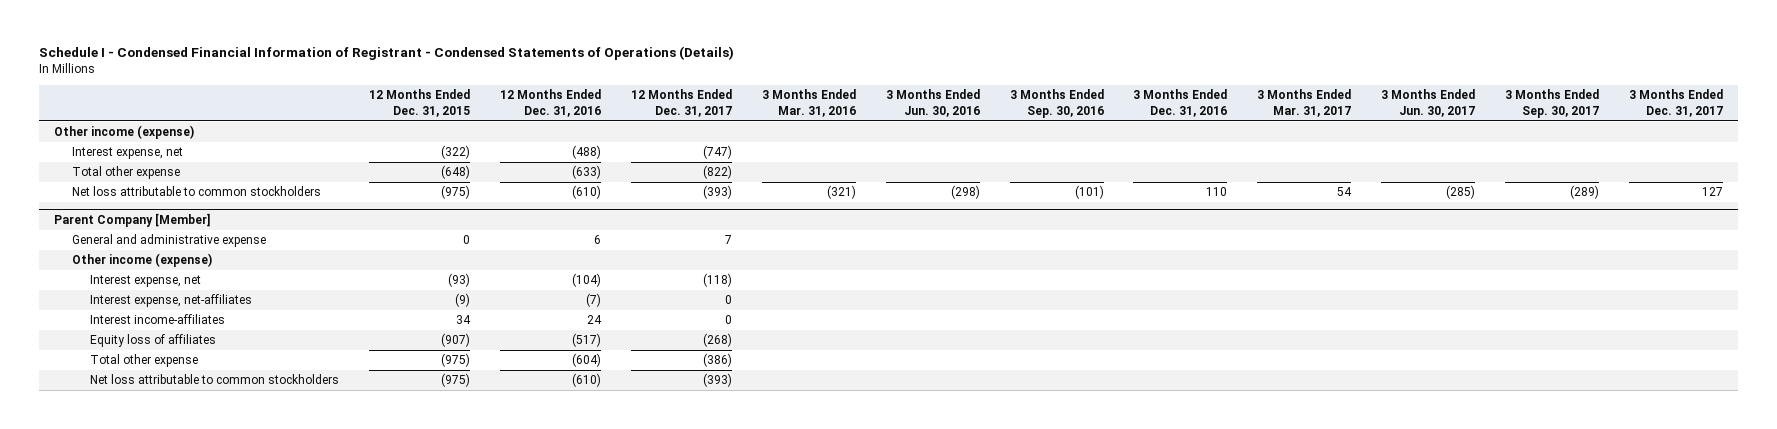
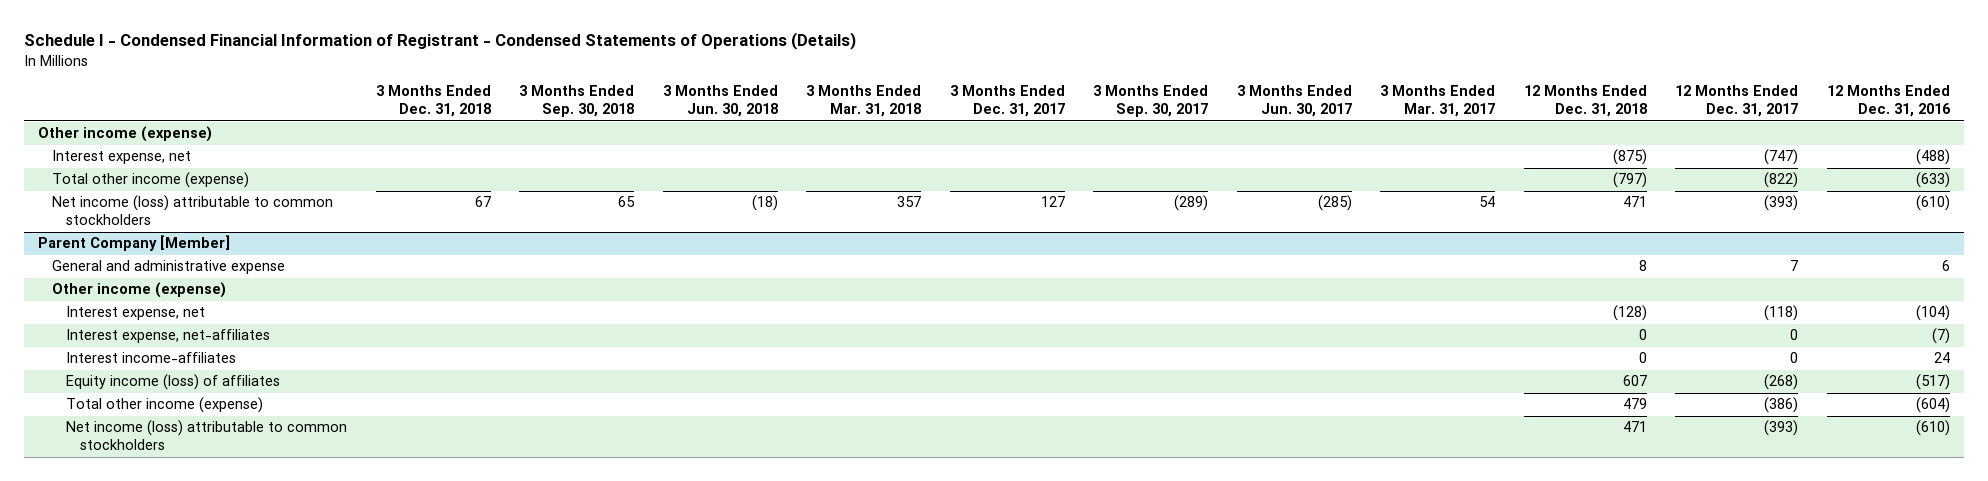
[369,89,471,117] 12 Months Ended Dec. 31, 2015 -> none
[761,89,856,117] 3 Months Ended Mar. 31, 2016 -> none
[885,89,980,117] 3 Months Ended Jun. 30, 2016 -> none
[1009,89,1104,118] 3 Months Ended Sep. 30, 2016 -> none
[1133,89,1228,117] 3 Months Ended Dec. 31, 2016 -> none
none -> [375,85,491,118] 3 Months Ended Dec. 31, 2018
none -> [519,85,635,118] 3 Months Ended Sep. 30, 2018
none -> [662,85,778,118] 3 Months Ended Jun. 30, 2018
none -> [806,85,922,118] 3 Months Ended Mar. 31, 2018
none -> [1523,85,1647,118] 12 Months Ended Dec. 31, 2018
[71,166,180,180] Total other expense -> [52,172,250,189] Total other income (expense)
[71,186,321,197] Net loss attributable to common stockholders -> [52,195,334,226] Net income (loss) attributable to common stockholders
[90,334,217,348] Equity loss of affiliates -> [66,374,281,391] Equity income (loss) of affiliates
[90,354,199,368] Total other expense -> [66,397,264,414] Total other income (expense)
[90,374,340,385] Net loss attributable to common stockholders -> [66,420,348,451] Net income (loss) attributable to common stockholders

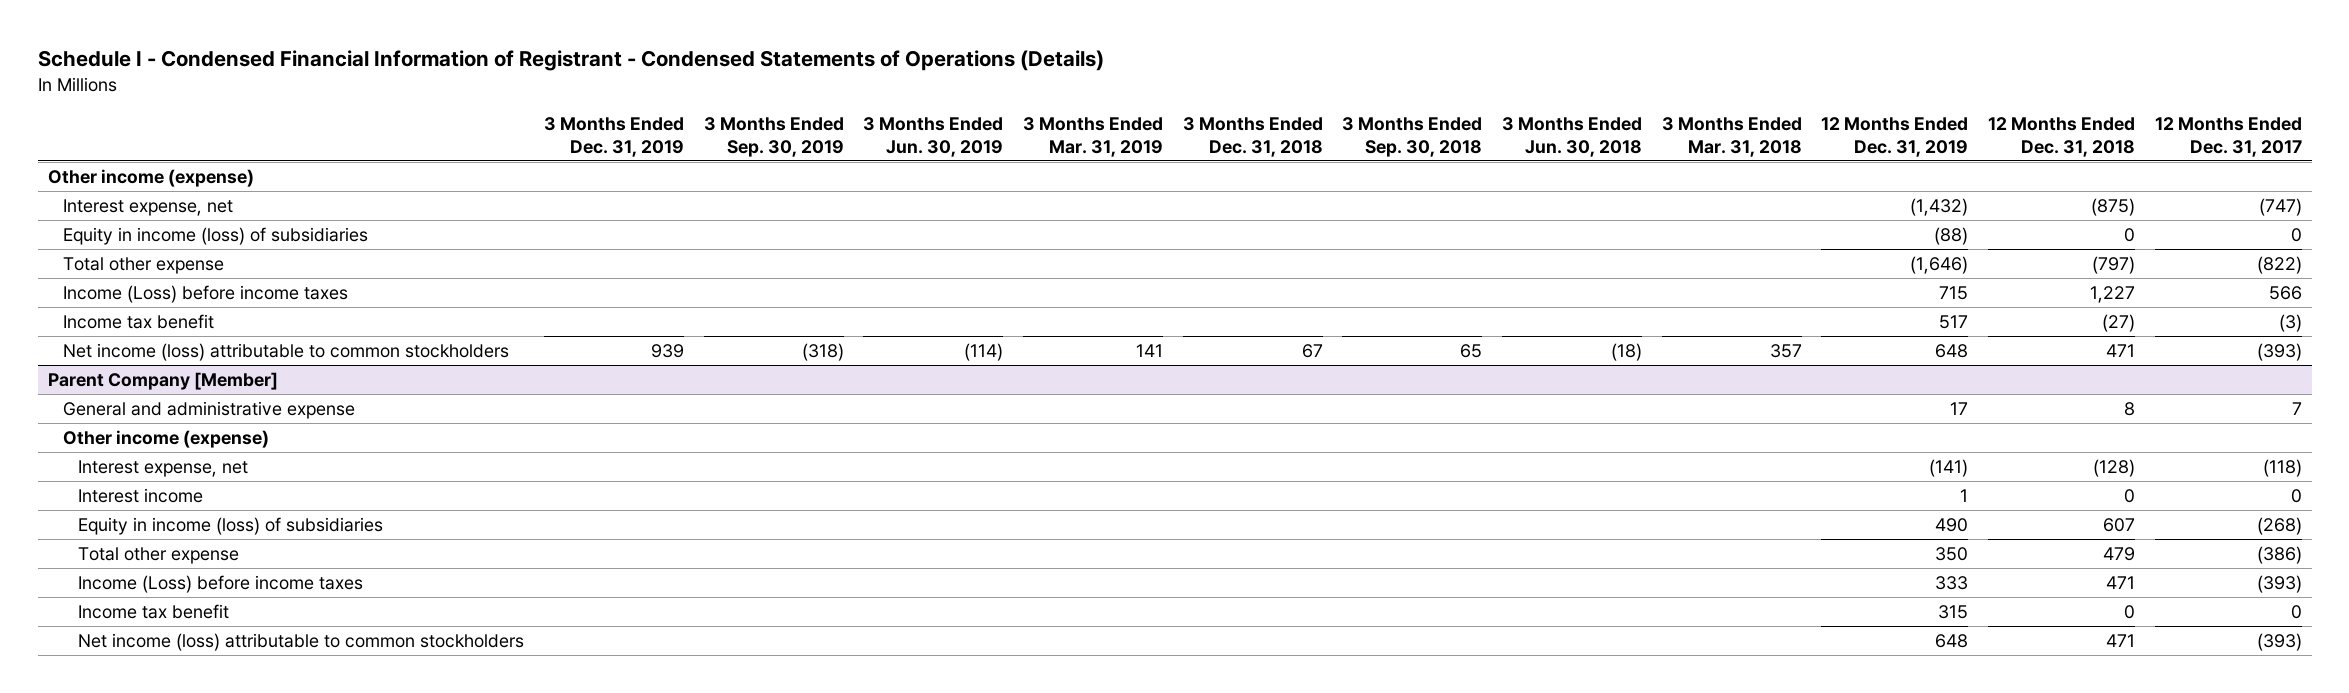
[949,85,1065,118] 3 Months Ended Dec. 31, 2017 -> none
[1093,85,1209,118] 3 Months Ended Sep. 30, 2017 -> none
[1236,85,1352,118] 3 Months Ended Jun. 30, 2017 -> none
[1380,85,1496,118] 3 Months Ended Mar. 31, 2017 -> none
[1826,85,1951,118] 12 Months Ended Dec. 31, 2016 -> none
none -> [543,116,684,157] 3 Months Ended Dec. 31, 2019
none -> [703,116,844,157] 3 Months Ended Sep. 30, 2019
none -> [863,116,1004,157] 3 Months Ended Jun. 30, 2019
none -> [1023,116,1164,157] 3 Months Ended Mar. 31, 2019
none -> [1821,116,1969,157] 12 Months Ended Dec. 31, 2019
none -> [63,227,369,246] Equity in income (loss) of subsidiaries
[52,172,250,189] Total other income (expense) -> [63,257,225,275] Total other expense
none -> [63,285,349,304] Income (Loss) before income taxes
none -> [63,314,215,330] Income tax benefit
[66,329,271,344] Interest expense, net-affiliates -> none
[66,352,237,364] Interest income-affiliates -> [78,488,204,504] Interest income
[66,374,281,391] Equity income (loss) of affiliates -> [78,517,384,536] Equity in income (loss) of subsidiaries
[66,397,264,414] Total other income (expense) -> [78,547,240,565] Total other expense
none -> [78,575,364,594] Income (Loss) before income taxes
none -> [78,604,230,620] Income tax benefit

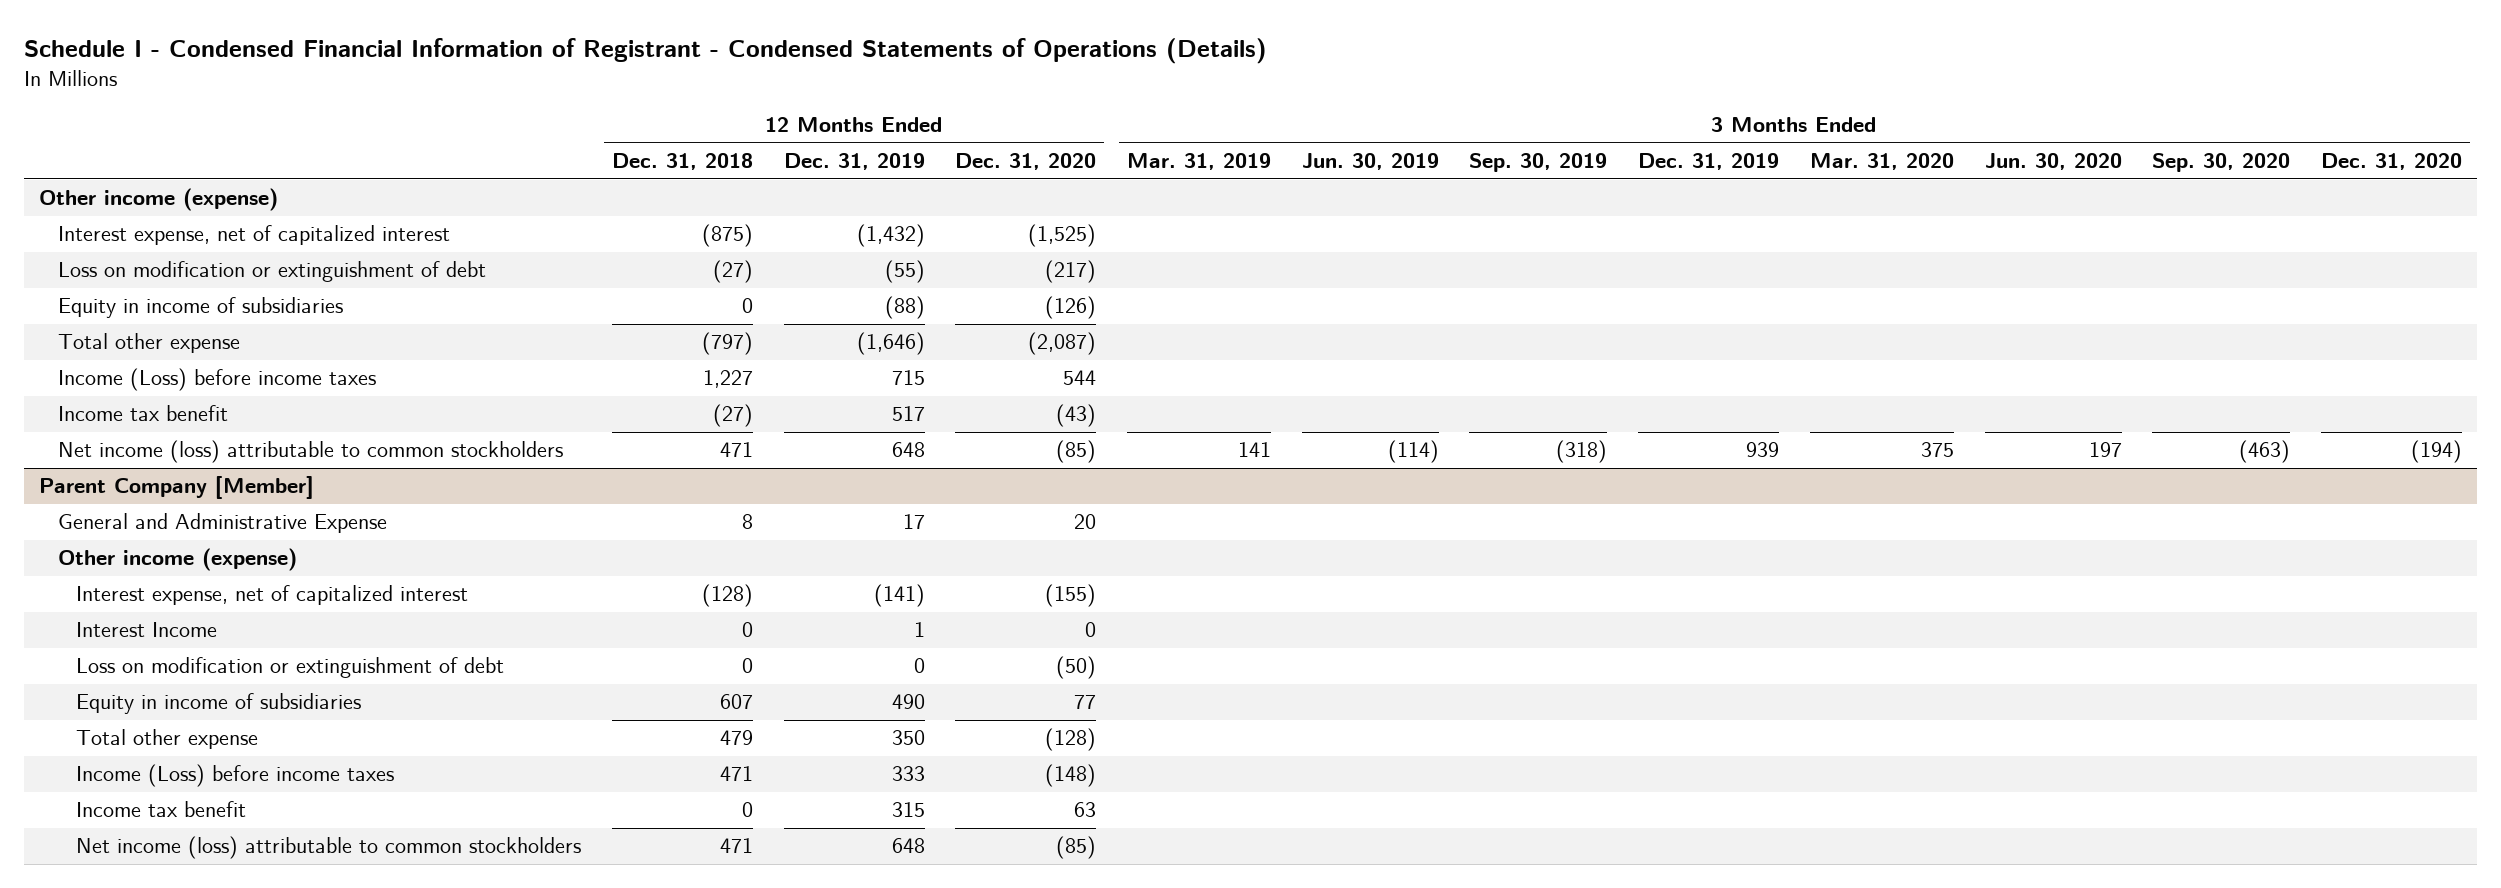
[1182,116,1323,157] 3 Months Ended Dec. 31, 2018 -> none
[1342,116,1483,157] 3 Months Ended Sep. 30, 2018 -> none
[1502,116,1643,157] 3 Months Ended Jun. 30, 2018 -> none
[1661,116,1802,157] 3 Months Ended Mar. 31, 2018 -> none
[2154,116,2302,157] 12 Months Ended Dec. 31, 2017 -> none
none -> [955,153,1097,171] Dec. 31, 2020
none -> [1809,153,1954,171] Mar. 31, 2020
none -> [1984,153,2122,171] Jun. 30, 2020
none -> [2152,153,2291,173] Sep. 30, 2020
none -> [2320,153,2462,171] Dec. 31, 2020
[63,199,234,217] Interest expense, net -> [57,225,450,246] Interest expense, net of capitalized interest
none -> [57,261,486,283] Loss on modification or extinguishment of debt
[63,227,369,246] Equity in income (loss) of subsidiaries -> [57,297,343,319] Equity in income of subsidiaries
[63,401,356,420] General and administrative expense -> [57,513,387,534] General and Administrative Expense
[78,460,249,478] Interest expense, net -> [76,585,469,606] Interest expense, net of capitalized interest
[78,488,204,504] Interest income -> [76,622,218,638] Interest Income
none -> [76,657,505,679] Loss on modification or extinguishment of debt
[78,517,384,536] Equity in income (loss) of subsidiaries -> [76,693,362,715] Equity in income of subsidiaries

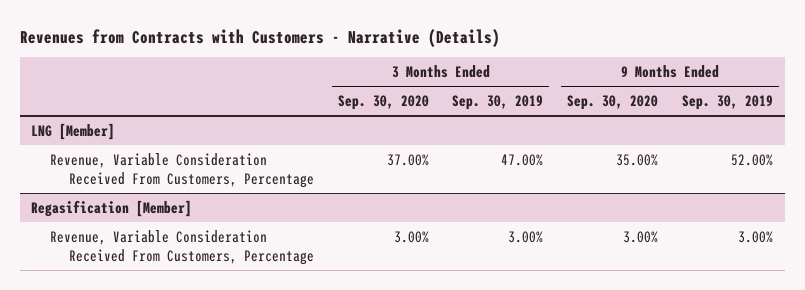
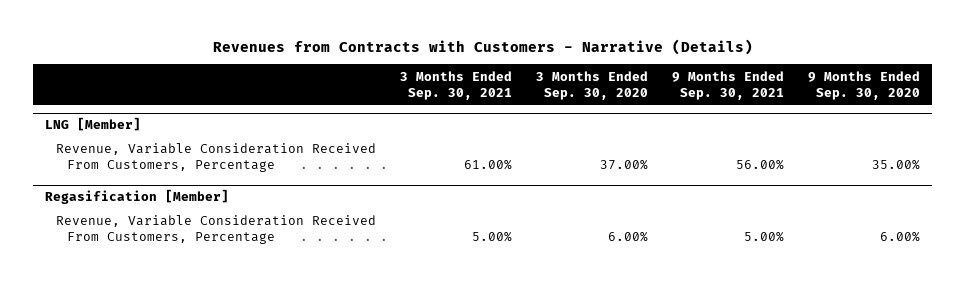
[452,95,544,111] Sep. 30, 2019 -> none
[682,95,774,111] Sep. 30, 2019 -> none
none -> [399,70,512,100] 3 Months Ended Sep. 30, 2021
none -> [672,70,785,100] 9 Months Ended Sep. 30, 2021
[393,230,429,243] 3.00% -> [608,231,649,243] 6.00%
[623,230,659,243] 3.00% -> [880,231,921,243] 6.00%

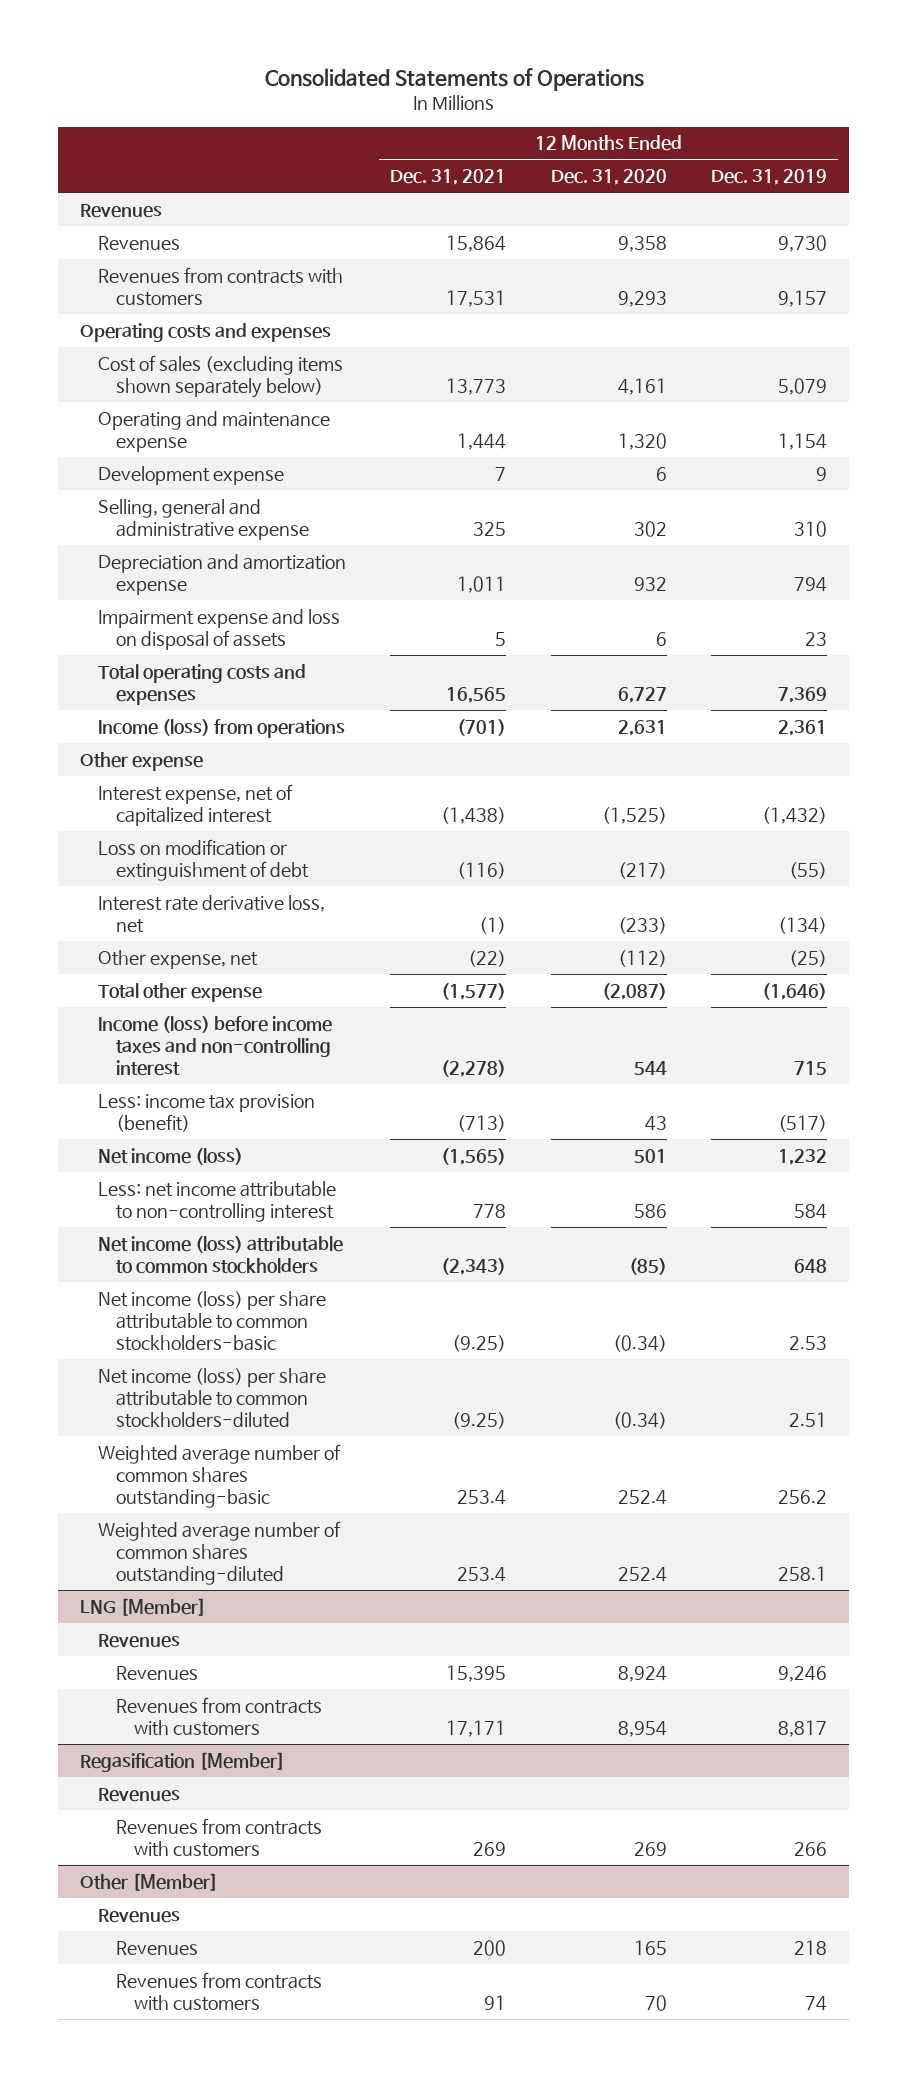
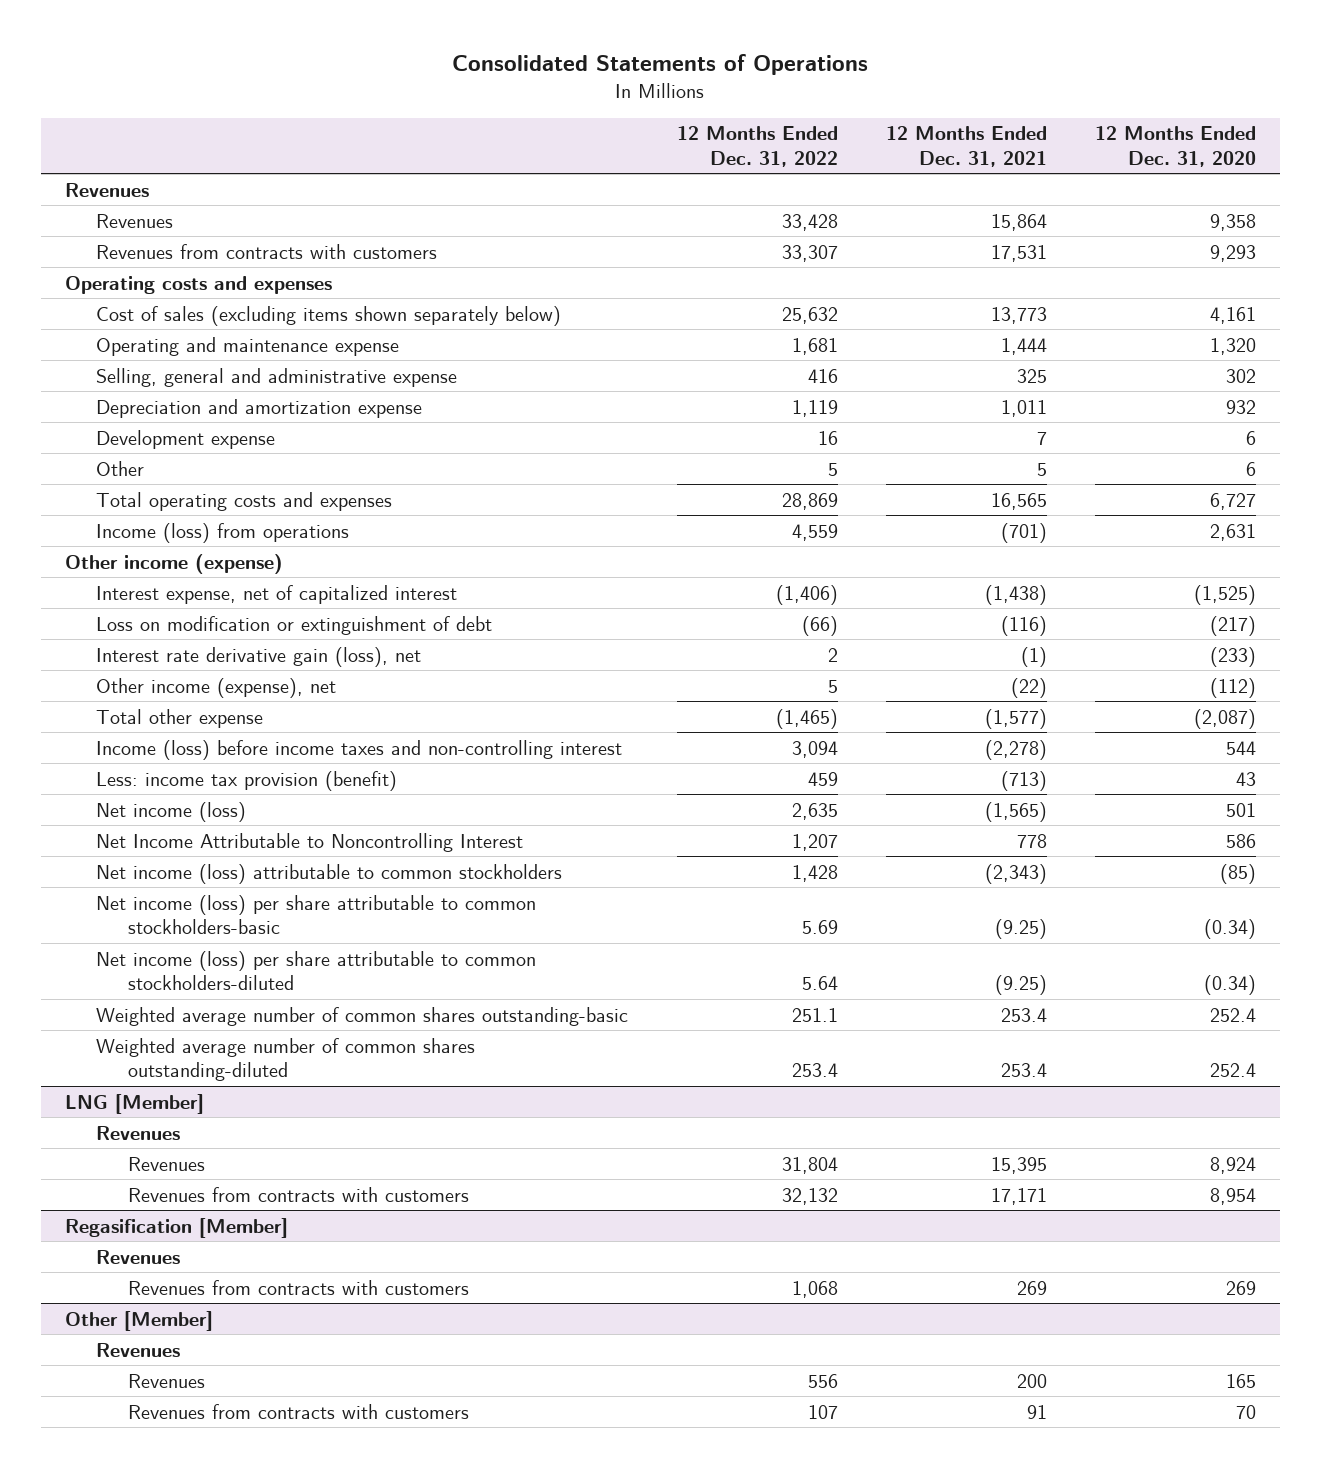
[711,169,828,186] Dec. 31, 2019 -> none
none -> [676,126,838,167] 12 Months Ended Dec. 31, 2022
[97,608,340,651] Impairment expense and loss on disposal of assets -> none
[97,465,284,485] Development expense -> [96,429,276,449] Development expense
none -> [96,460,145,476] Other
[79,751,203,771] Other expense -> [64,553,283,574] Other income (expense)
[97,894,325,934] Interest rate derivative loss, net -> [96,646,422,667] Interest rate derivative gain (loss), net
[97,949,258,969] Other expense, net -> [96,677,337,698] Other income (expense), net
[97,1180,336,1223] Less: net income attributable to non-controlling interest -> [96,832,524,852] Net Income Attributable to Noncontrolling Interest

